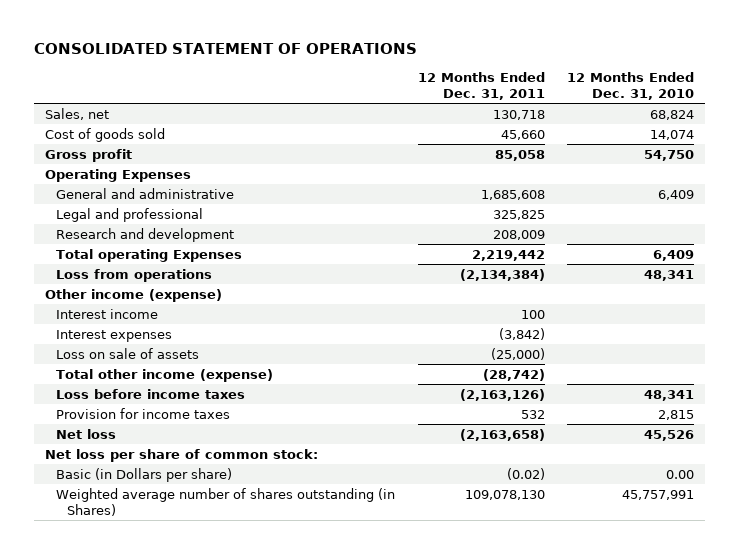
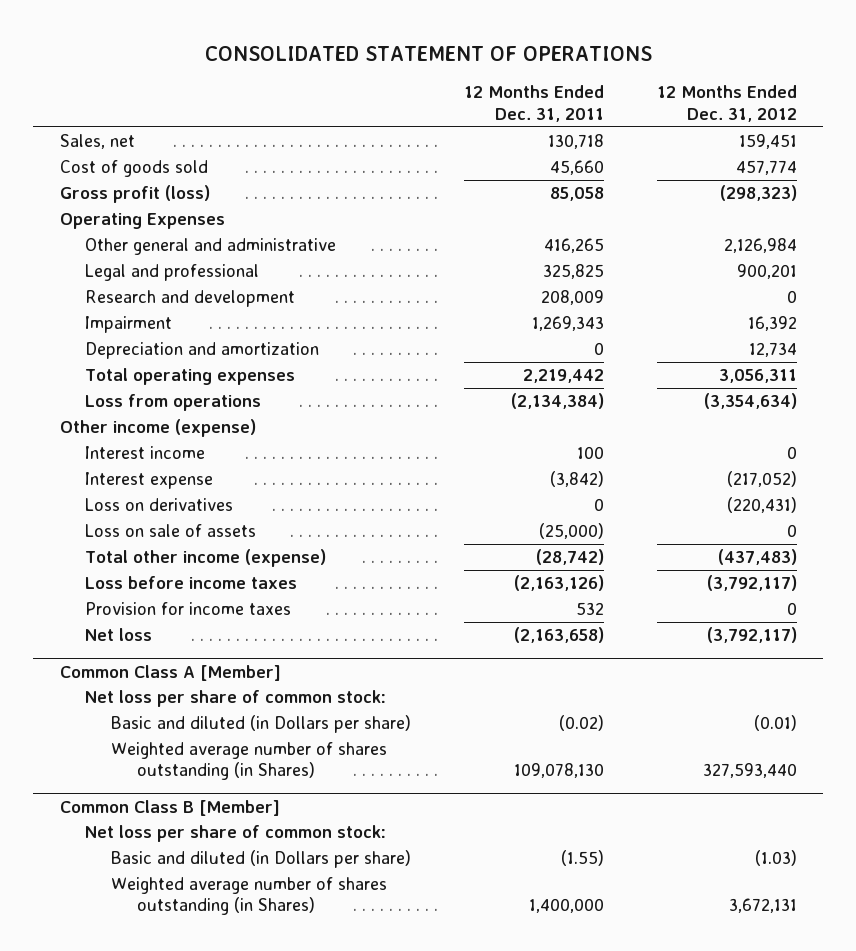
[567,71,695,100] 12 Months Ended Dec. 31, 2010 -> none
none -> [656,85,797,122] 12 Months Ended Dec. 31, 2012
[45,148,133,162] Gross profit -> [59,185,210,204] Gross profit (loss)
[56,187,235,199] General and administrative -> [85,238,337,256] Other general and administrative
[480,189,545,200] 1,685,608 -> [543,238,604,254] 416,265
none -> [85,316,173,334] Impairment
none -> [85,342,320,360] Depreciation and amortization
[56,248,243,262] Total operating Expenses -> [85,368,296,386] Total operating expenses
[56,329,173,342] Interest expenses -> [85,472,214,490] Interest expense
none -> [85,498,234,512] Loss on derivatives
none -> [59,664,281,681] Common Class A [Member]
[56,467,233,482] Basic (in Dollars per share) -> [111,715,412,734] Basic and diluted (in Dollars per share)
none -> [59,799,280,816] Common Class B [Member]
none -> [85,825,387,843] Net loss per share of common stock:
none -> [111,850,412,869] Basic and diluted (in Dollars per share)
none -> [111,877,388,916] Weighted average number of shares outstanding (in Shares)

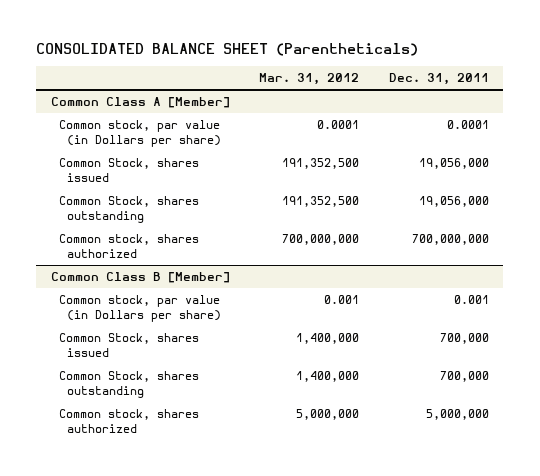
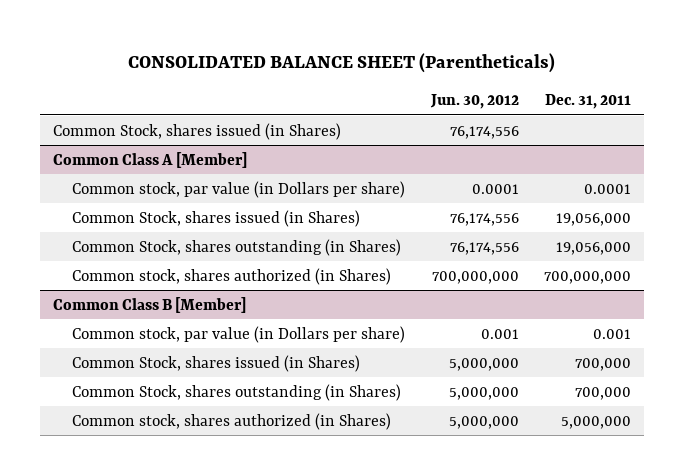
[259,72,360,85] Mar. 31, 2012 -> none
none -> [429,94,519,110] Jun. 30, 2012
none -> [53,122,342,140] Common Stock, shares issued (in Shares)
[59,157,200,182] Common Stock, shares issued -> [71,209,360,227] Common Stock, shares issued (in Shares)
[59,195,200,223] Common Stock, shares outstanding -> [71,238,401,256] Common Stock, shares outstanding (in Shares)
[59,233,200,258] Common stock, shares authorized -> [71,267,391,285] Common stock, shares authorized (in Shares)
[59,332,200,357] Common Stock, shares issued -> [71,354,360,372] Common Stock, shares issued (in Shares)
[59,370,200,398] Common Stock, shares outstanding -> [71,383,401,401] Common Stock, shares outstanding (in Shares)
[59,408,200,433] Common stock, shares authorized -> [71,412,391,430] Common stock, shares authorized (in Shares)

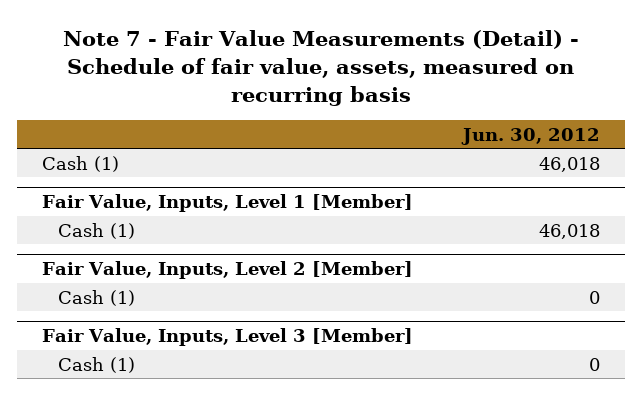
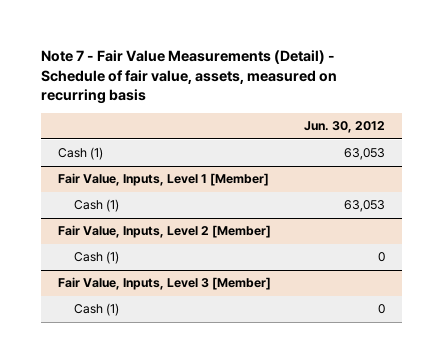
[539,156,601,172] 46,018 -> [344,148,386,161] 63,053
[539,223,601,239] 46,018 -> [344,200,386,213] 63,053

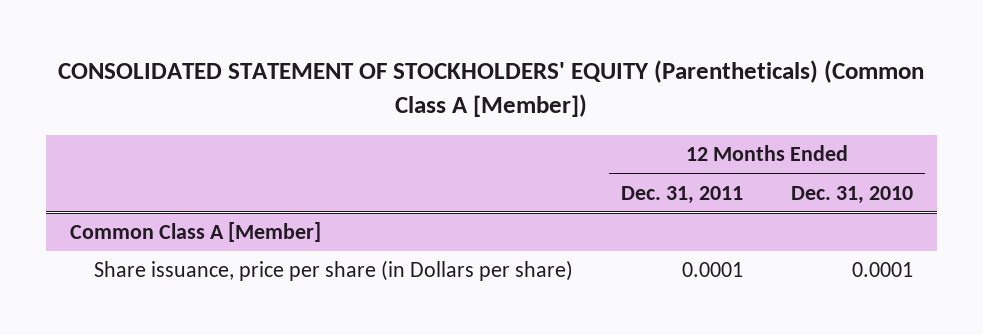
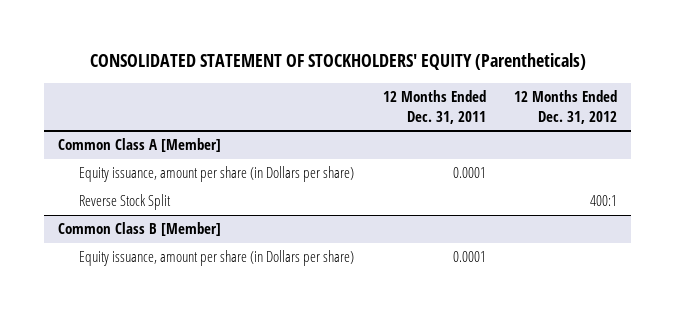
[58,60,925,118] CONSOLIDATED STATEMENT OF STOCKHOLDERS' EQUITY (Parentheticals) (Common Class A [Member]) -> [89,53,586,71] CONSOLIDATED STATEMENT OF STOCKHOLDERS' EQUITY (Parentheticals)
[791,185,914,204] Dec. 31, 2010 -> none
none -> [514,90,618,124] 12 Months Ended Dec. 31, 2012
[94,260,574,282] Share issuance, price per share (in Dollars per share) -> [79,166,355,183] Equity issuance, amount per share (in Dollars per share)
none -> [79,194,172,211] Reverse Stock Split
none -> [58,222,222,237] Common Class B [Member]
none -> [79,250,355,267] Equity issuance, amount per share (in Dollars per share)

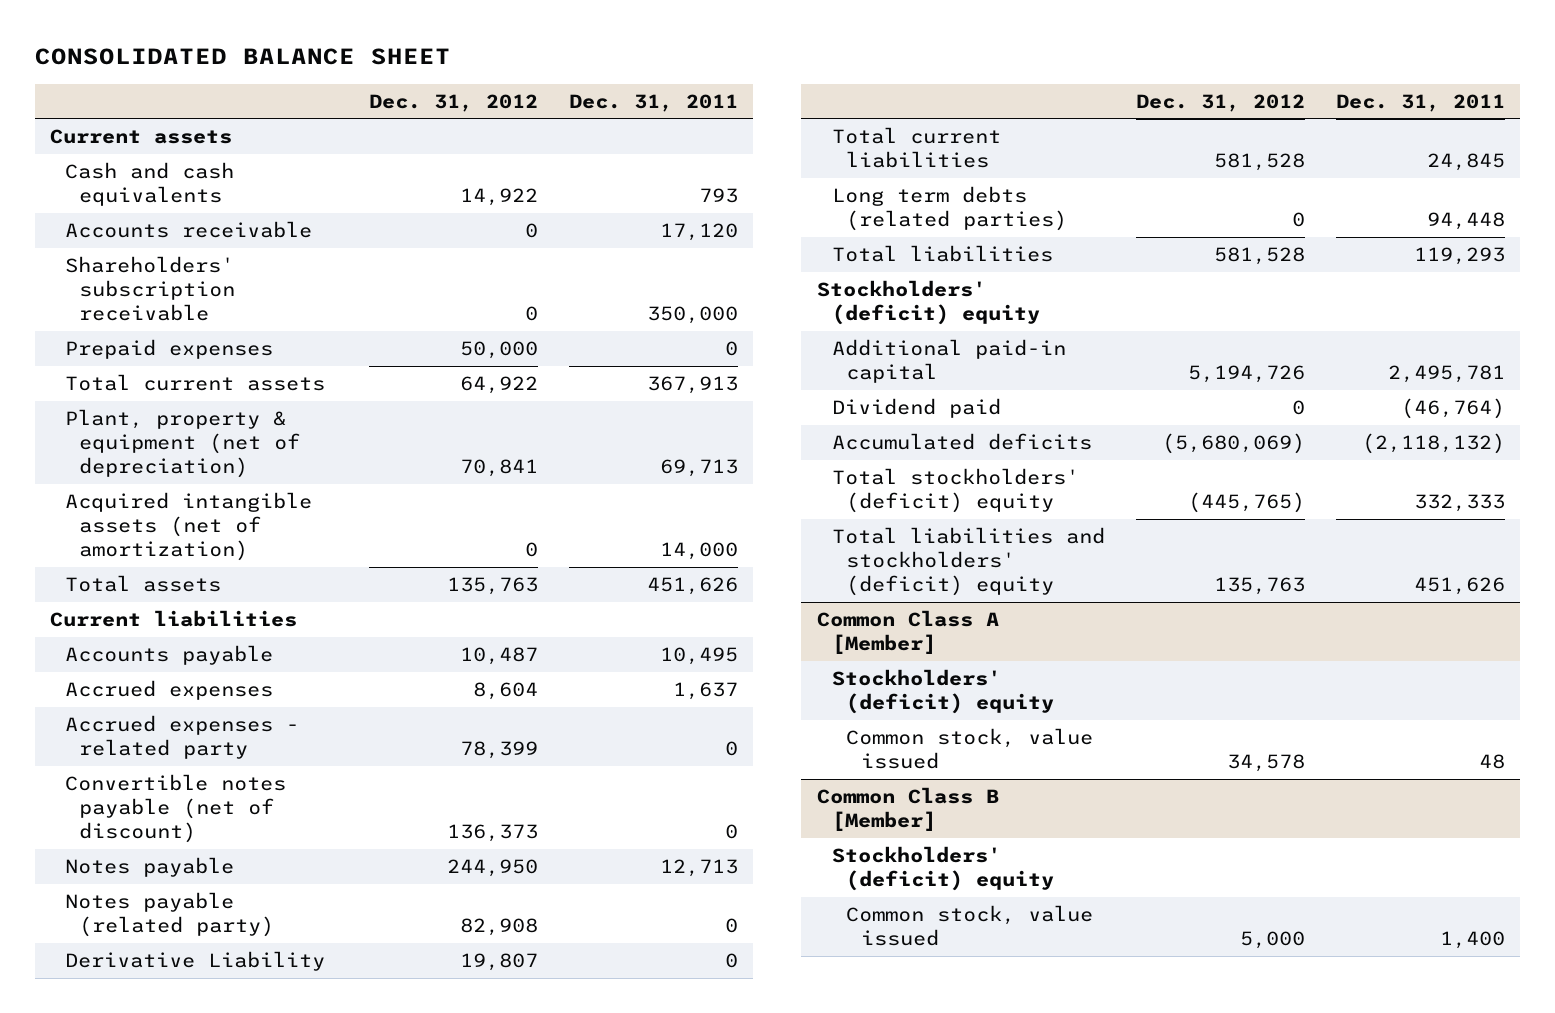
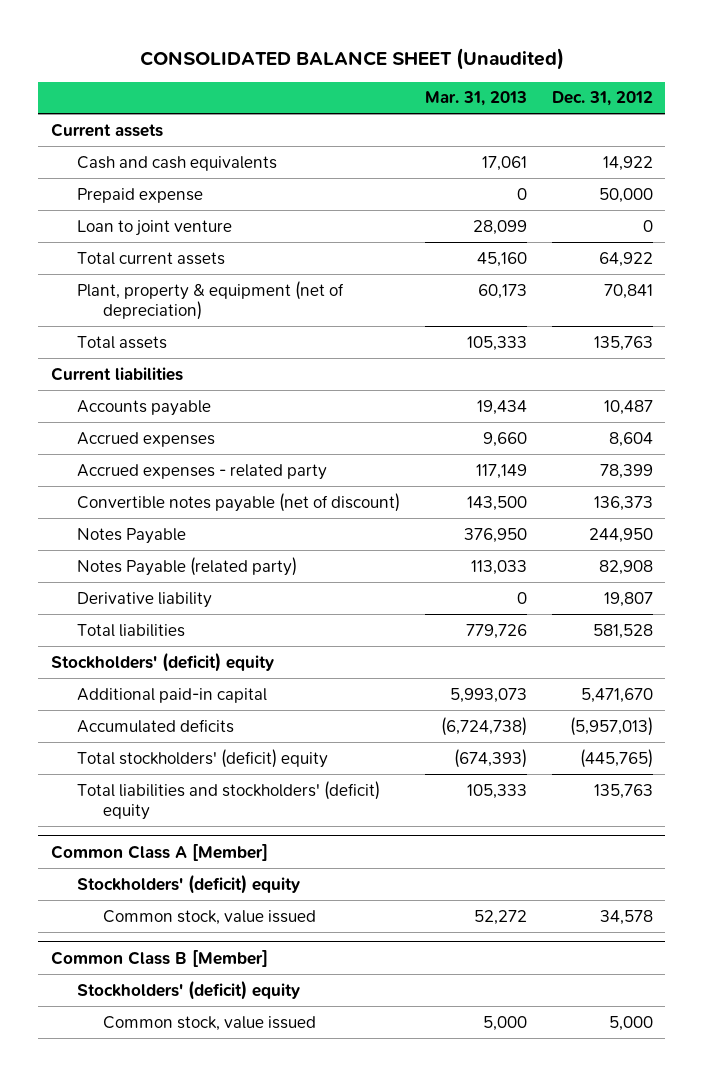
[34,48,451,66] CONSOLIDATED BALANCE SHEET -> [139,47,564,70] CONSOLIDATED BALANCE SHEET (Unaudited)
[568,93,738,112] Dec. 31, 2011 -> none
none -> [424,91,527,107] Mar. 31, 2013
[64,221,312,239] Accounts receivable -> none
[64,256,236,322] Shareholders' subscription receivable -> none
[64,339,273,360] Prepaid expenses -> [76,187,203,203] Prepaid expense
none -> [76,219,232,236] Loan to joint venture
[64,492,312,562] Acquired intangible assets (net of amortization) -> none
[831,127,1001,169] Total current liabilities -> none
[831,186,1068,232] Long term debts (related parties) -> none
[64,857,234,878] Notes payable -> [76,527,186,544] Notes Payable
[64,892,275,938] Notes payable (related party) -> [76,556,297,576] Notes Payable (related party)
[64,951,325,972] Derivative Liability -> [76,591,212,608] Derivative liability
[831,398,1001,419] Dividend paid -> none
[1187,365,1305,384] 5,194,726 -> [580,687,653,703] 5,471,670
[1161,433,1305,455] (5,680,069) -> [569,716,653,736] (5,957,013)

